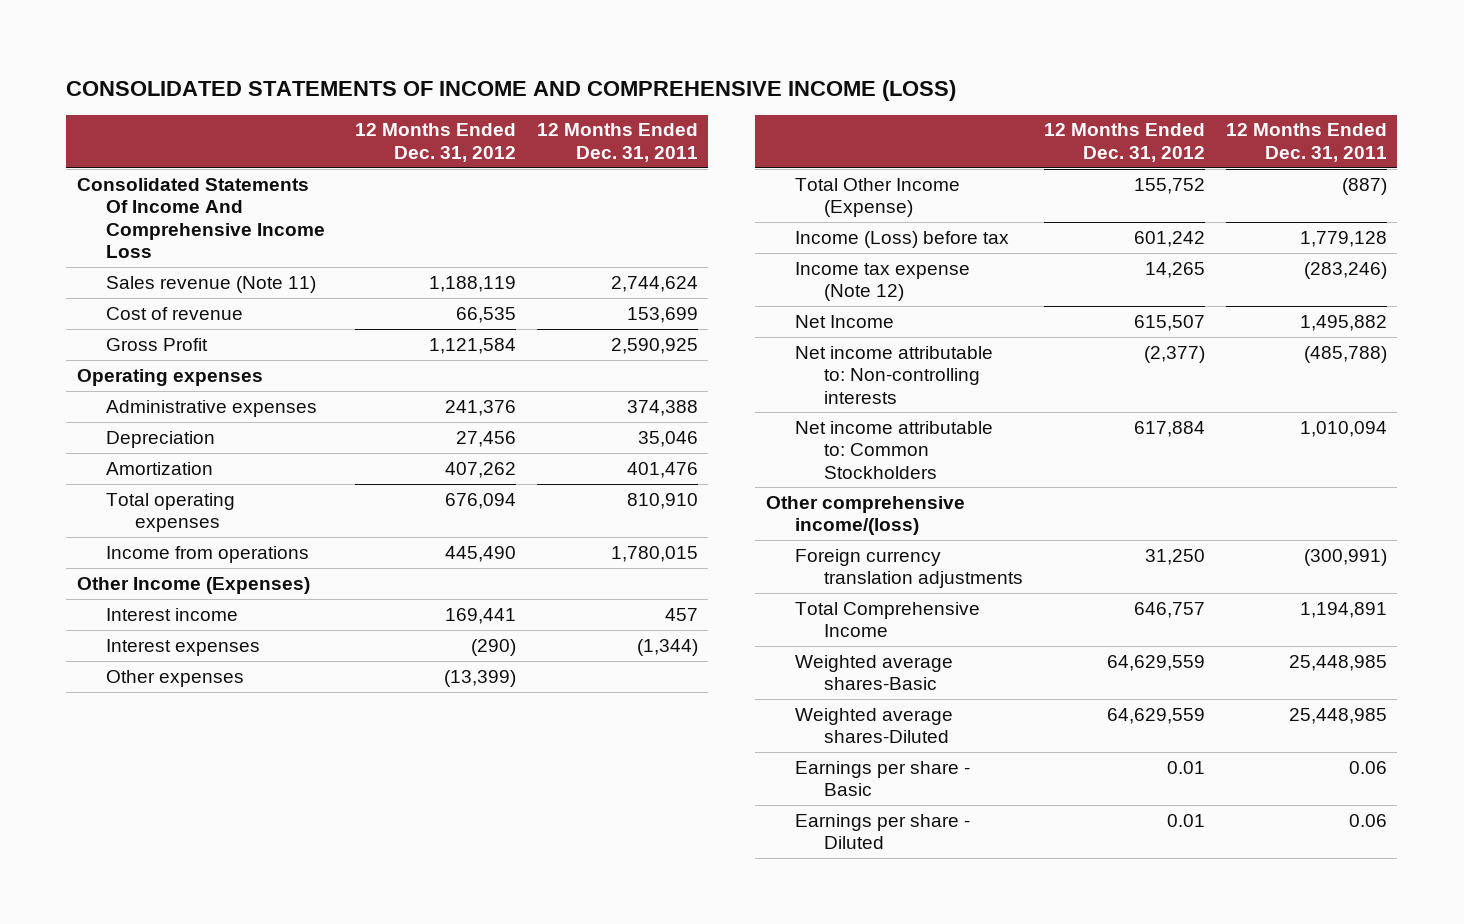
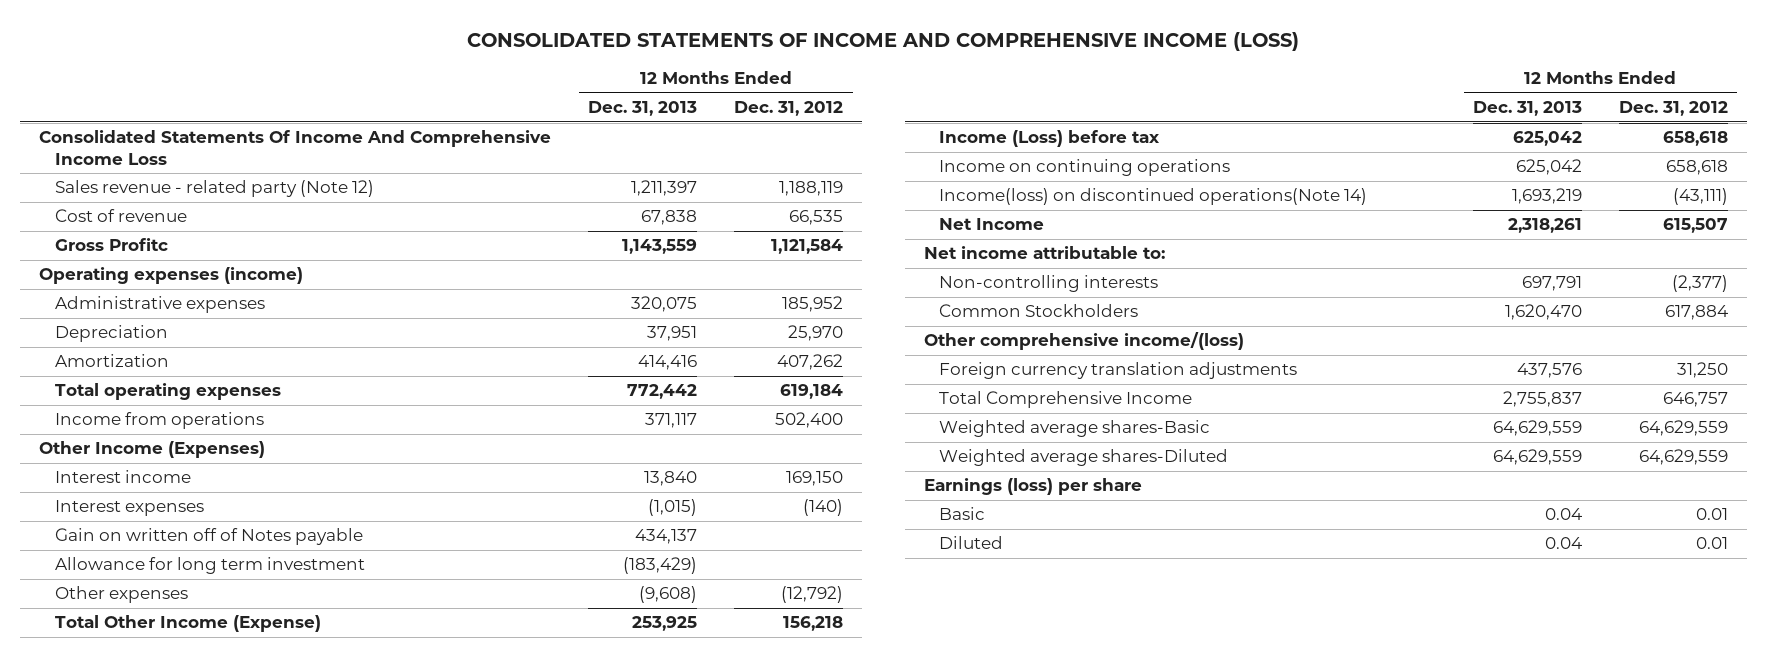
[536,123,698,162] 12 Months Ended Dec. 31, 2011 -> none
none -> [588,101,698,117] Dec. 31, 2013
[105,275,316,293] Sales revenue (Note 11) -> [54,180,374,198] Sales revenue - related party (Note 12)
[105,337,208,351] Gross Profit -> [54,238,168,252] Gross Profitc
[76,368,263,386] Operating expenses -> [38,267,303,285] Operating expenses (income)
[444,399,516,416] 241,376 -> [782,296,844,313] 185,952
[455,430,516,447] 27,456 -> [788,325,844,342] 25,970
[444,492,516,509] 676,094 -> [780,384,844,400] 619,184
[444,545,516,562] 445,490 -> [775,412,844,429] 502,400
[795,261,971,302] Income tax expense (Note 12) -> none
[444,607,516,624] 169,441 -> [786,471,844,487] 169,150
[470,638,516,656] (290) -> [803,499,844,517] (140)
none -> [54,528,363,546] Gain on written off of Notes payable
none -> [54,557,365,575] Allowance for long term investment
[443,669,516,687] (13,399) -> [781,586,844,604] (12,792)
[1134,177,1206,194] 155,752 -> [783,616,844,632] 156,218
[1134,230,1206,247] 601,242 -> [1663,131,1729,147] 658,618
none -> [939,159,1231,177] Income on continuing operations
none -> [939,188,1368,206] Income(loss) on discontinued operations(Note 14)
none -> [923,246,1165,260] Net income attributable to:
[795,345,994,404] Net income attributable to: Non-controlling interests -> [939,275,1159,293] Non-controlling interests
[795,420,994,479] Net income attributable to: Common Stockholders -> [939,304,1139,318] Common Stockholders
none -> [923,478,1142,496] Earnings (loss) per share
[795,760,971,797] Earnings per share - Basic -> [939,507,986,521] Basic
[795,813,971,850] Earnings per share - Diluted -> [939,536,1004,550] Diluted

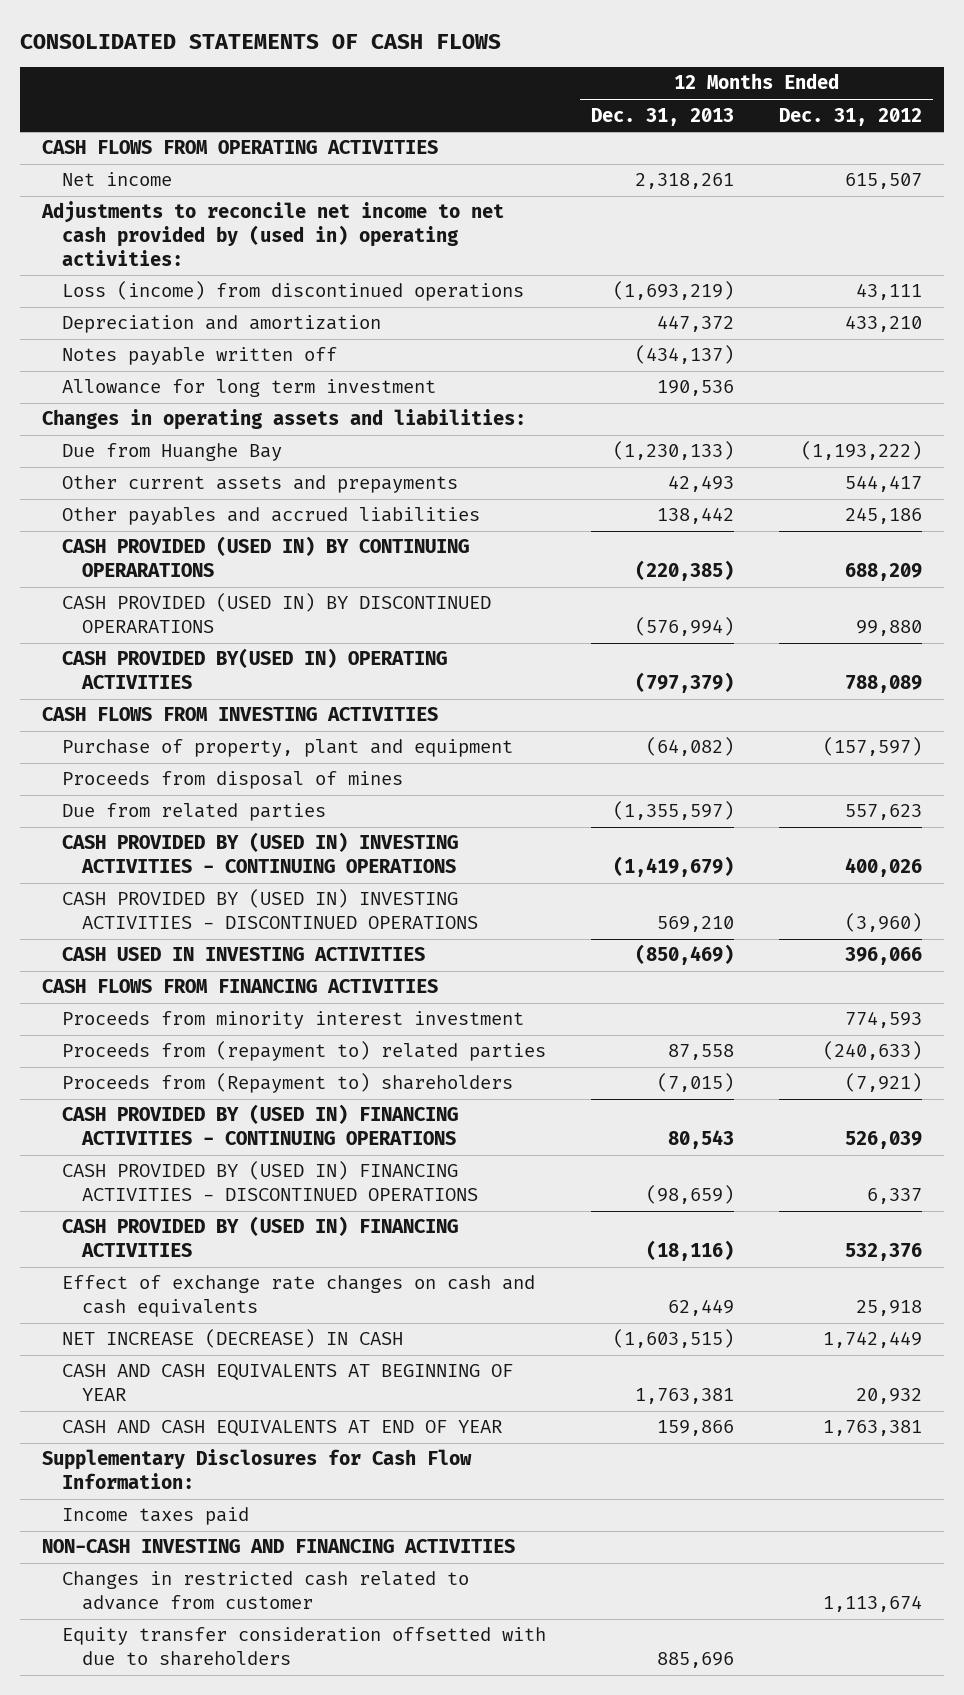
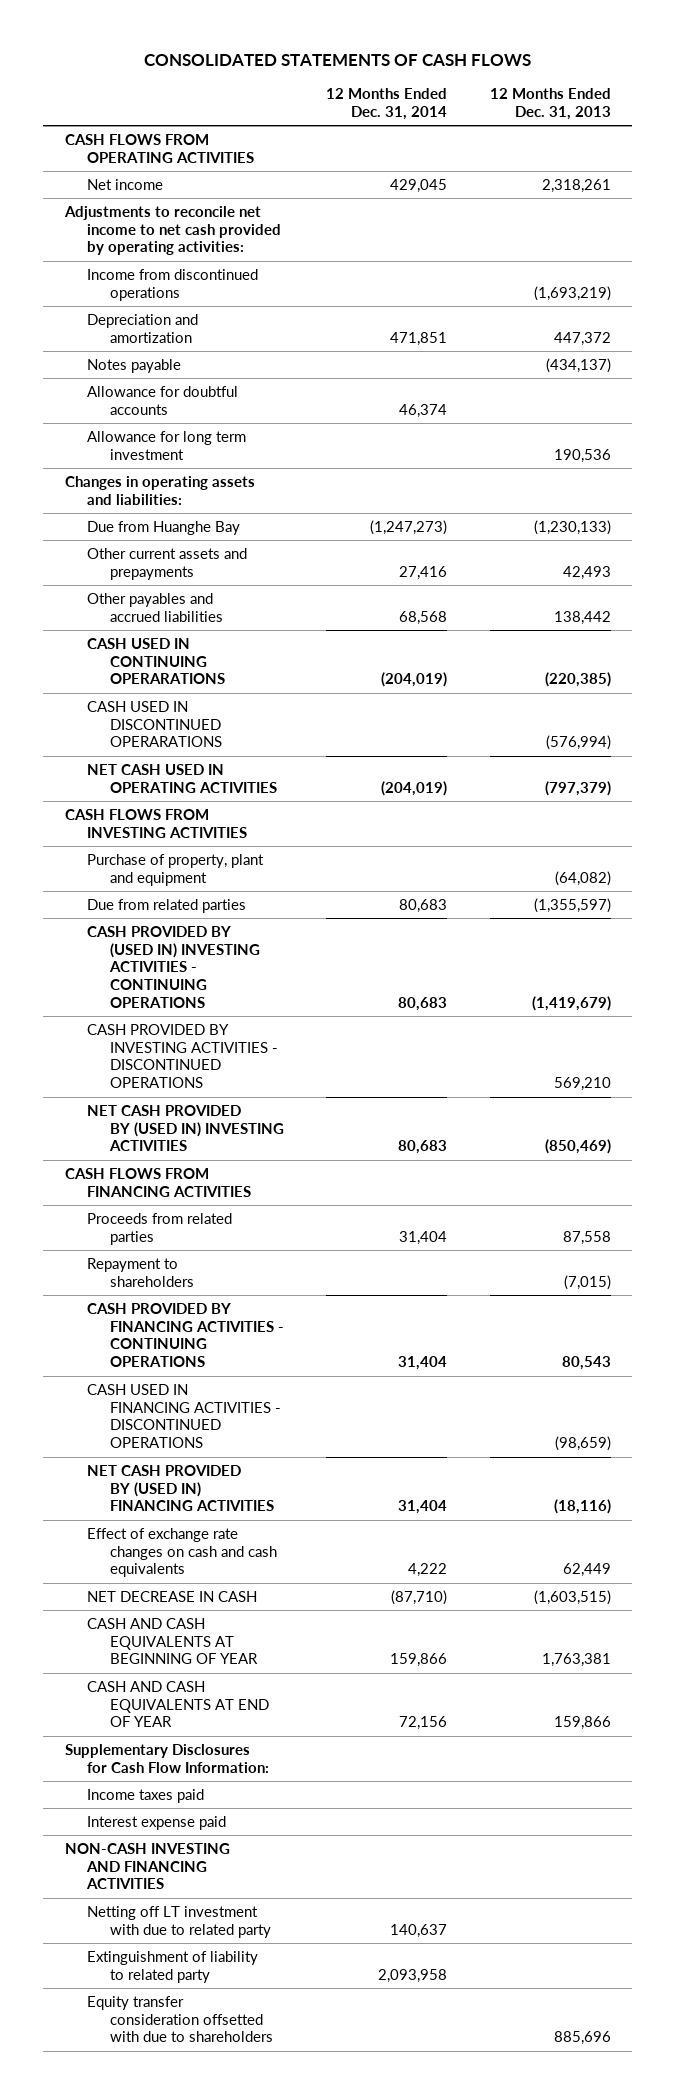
[778,107,922,126] Dec. 31, 2012 -> none
none -> [326,88,448,120] 12 Months Ended Dec. 31, 2014
[41,201,505,266] Adjustments to reconcile net income to net cash provided by (used in) operating activities: -> [63,205,282,256] Adjustments to reconcile net income to net cash provided by operating activities:
[62,281,525,302] Loss (income) from discontinued operations -> [87,268,259,301] Income from discontinued operations
[62,347,338,366] Notes payable written off -> [87,358,182,373] Notes payable
none -> [87,385,239,415] Allowance for doubtful accounts
[62,536,470,578] CASH PROVIDED (USED IN) BY CONTINUING OPERARATIONS -> [87,637,225,685] CASH USED IN CONTINUING OPERARATIONS
[62,593,492,634] CASH PROVIDED (USED IN) BY DISCONTINUED OPERARATIONS -> [87,700,222,748] CASH USED IN DISCONTINUED OPERARATIONS
[62,648,448,690] CASH PROVIDED BY(USED IN) OPERATING ACTIVITIES -> [87,763,277,793] NET CASH USED IN OPERATING ACTIVITIES
[62,771,404,790] Proceeds from disposal of mines -> none
[62,889,479,930] CASH PROVIDED BY (USED IN) INVESTING ACTIVITIES - DISCONTINUED OPERATIONS -> [87,1023,278,1089] CASH PROVIDED BY INVESTING ACTIVITIES - DISCONTINUED OPERATIONS
[62,947,426,962] CASH USED IN INVESTING ACTIVITIES -> [87,1104,284,1152] NET CASH PROVIDED BY (USED IN) INVESTING ACTIVITIES
[62,1011,525,1030] Proceeds from minority interest investment -> none
[62,1041,547,1062] Proceeds from (repayment to) related parties -> [87,1212,233,1245] Proceeds from related parties
[62,1073,514,1094] Proceeds from (Repayment to) shareholders -> [87,1257,194,1287] Repayment to shareholders
[62,1104,459,1146] CASH PROVIDED BY (USED IN) FINANCING ACTIVITIES - CONTINUING OPERATIONS -> [87,1302,284,1368] CASH PROVIDED BY FINANCING ACTIVITIES - CONTINUING OPERATIONS
[62,1161,479,1202] CASH PROVIDED BY (USED IN) FINANCING ACTIVITIES - DISCONTINUED OPERATIONS -> [87,1383,281,1449] CASH USED IN FINANCING ACTIVITIES - DISCONTINUED OPERATIONS
[62,1216,459,1258] CASH PROVIDED BY (USED IN) FINANCING ACTIVITIES -> [87,1464,274,1512] NET CASH PROVIDED BY (USED IN) FINANCING ACTIVITIES
[62,1329,404,1349] NET INCREASE (DECREASE) IN CASH -> [87,1590,258,1602] NET DECREASE IN CASH
none -> [87,1815,227,1830] Interest expense paid
[62,1571,470,1611] Changes in restricted cash related to advance from customer -> none
none -> [87,1905,271,1938] Netting off LT investment with due to related party
none -> [87,1950,259,1983] Extinguishment of liability to related party

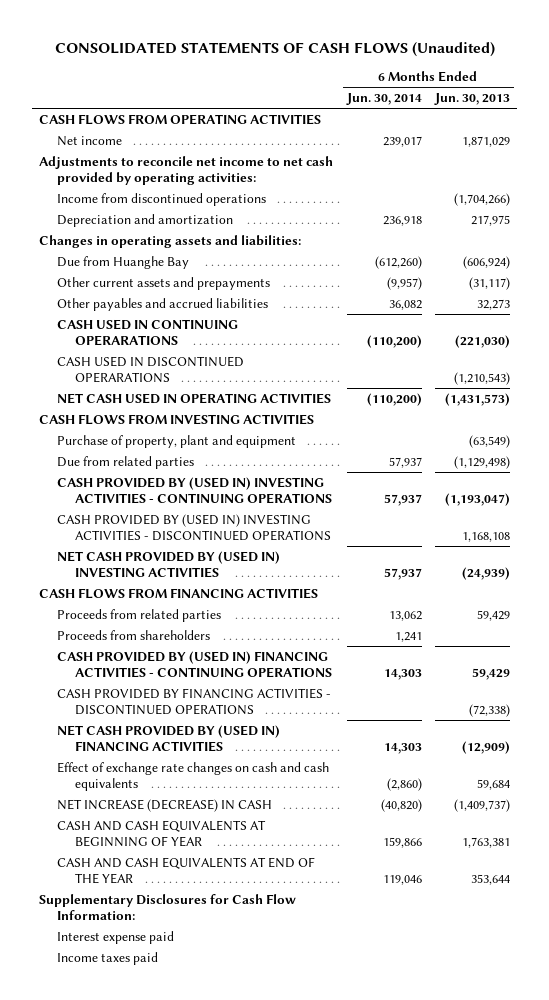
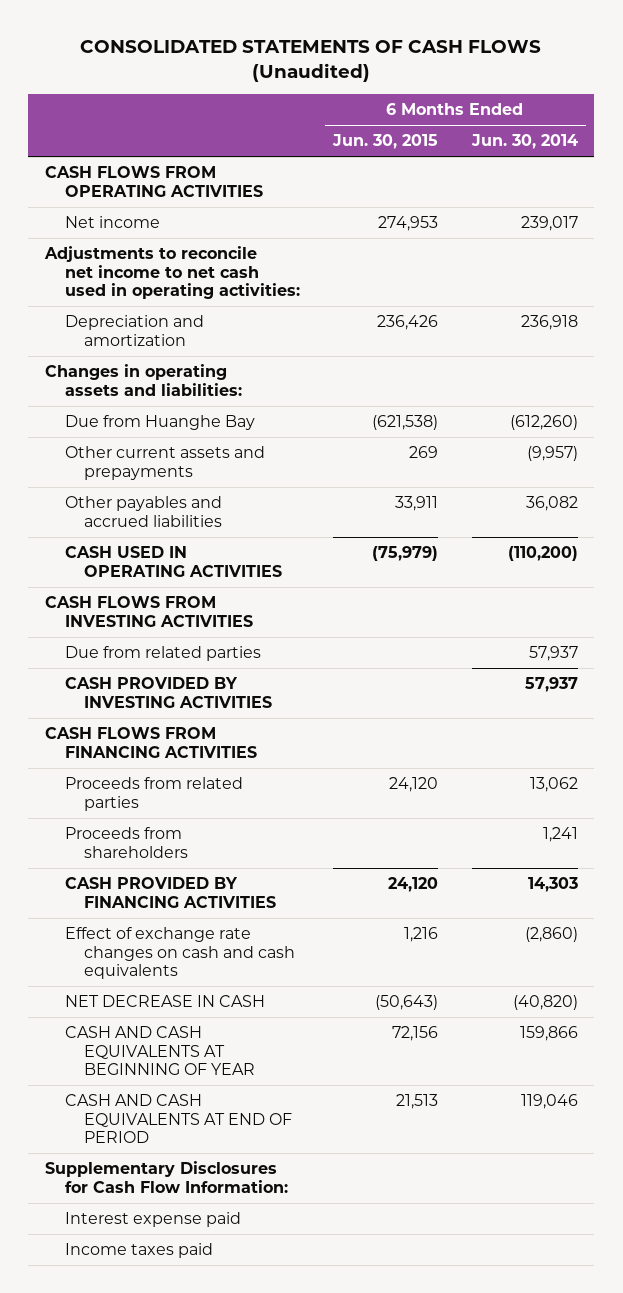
[434,93,511,106] Jun. 30, 2013 -> none
none -> [332,134,439,150] Jun. 30, 2015
[56,192,266,206] Income from discontinued operations -> none
[38,155,333,185] Adjustments to reconcile net income to net cash provided by operating activities: -> [44,246,300,300] Adjustments to reconcile net income to net cash used in operating activities:
[56,318,238,346] CASH USED IN CONTINUING OPERARATIONS -> none
[56,355,244,383] CASH USED IN DISCONTINUED OPERARATIONS -> none
[56,392,331,404] NET CASH USED IN OPERATING ACTIVITIES -> [64,546,283,577] CASH USED IN OPERATING ACTIVITIES
[56,434,296,448] Purchase of property, plant and equipment -> none
[56,476,332,504] CASH PROVIDED BY (USED IN) INVESTING ACTIVITIES - CONTINUING OPERATIONS -> none
[56,513,331,541] CASH PROVIDED BY (USED IN) INVESTING ACTIVITIES - DISCONTINUED OPERATIONS -> none
[56,550,280,578] NET CASH PROVIDED BY (USED IN) INVESTING ACTIVITIES -> [64,677,273,708] CASH PROVIDED BY INVESTING ACTIVITIES
[56,650,332,678] CASH PROVIDED BY (USED IN) FINANCING ACTIVITIES - CONTINUING OPERATIONS -> none
[56,687,331,715] CASH PROVIDED BY FINANCING ACTIVITIES - DISCONTINUED OPERATIONS -> none
[56,724,280,752] NET CASH PROVIDED BY (USED IN) FINANCING ACTIVITIES -> [64,877,277,908] CASH PROVIDED BY FINANCING ACTIVITIES
[56,798,272,812] NET INCREASE (DECREASE) IN CASH -> [64,995,265,1008] NET DECREASE IN CASH
[56,856,315,884] CASH AND CASH EQUIVALENTS AT END OF THE YEAR -> [64,1094,293,1144] CASH AND CASH EQUIVALENTS AT END OF PERIOD

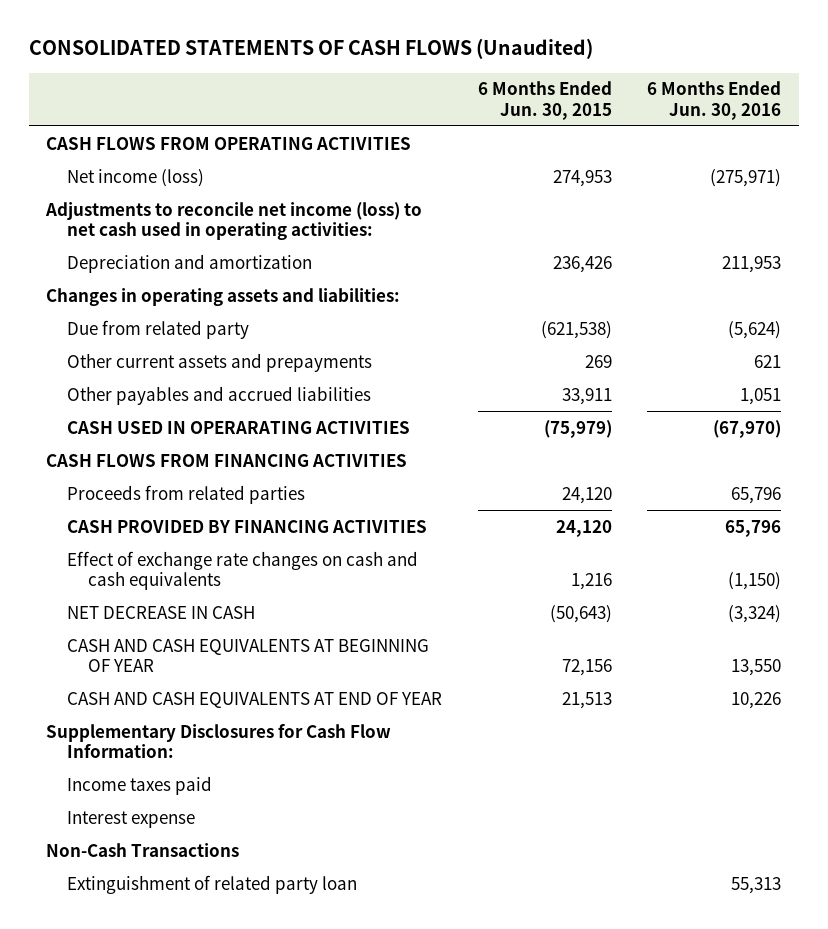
[470,134,578,150] Jun. 30, 2014 -> none
none -> [647,81,782,120] 6 Months Ended Jun. 30, 2016
[64,216,160,229] Net income -> [67,168,205,187] Net income (loss)
[44,246,300,300] Adjustments to reconcile net income to net cash used in operating activities: -> [45,201,423,240] Adjustments to reconcile net income (loss) to net cash used in operating activities:
[64,415,255,431] Due from Huanghe Bay -> [67,319,250,339] Due from related party
[45,596,253,627] CASH FLOWS FROM INVESTING ACTIVITIES -> none
[64,646,261,662] Due from related parties -> none
[64,677,273,708] CASH PROVIDED BY INVESTING ACTIVITIES -> none
[64,546,283,577] CASH USED IN OPERATING ACTIVITIES -> [67,420,411,434] CASH USED IN OPERARATING ACTIVITIES
[64,827,189,858] Proceeds from shareholders -> none
[64,1094,293,1144] CASH AND CASH EQUIVALENTS AT END OF PERIOD -> [67,691,443,708] CASH AND CASH EQUIVALENTS AT END OF YEAR
[64,1212,241,1228] Interest expense paid -> none
none -> [67,810,196,828] Interest expense
none -> [46,842,240,857] Non-Cash Transactions
none -> [67,874,358,894] Extinguishment of related party loan

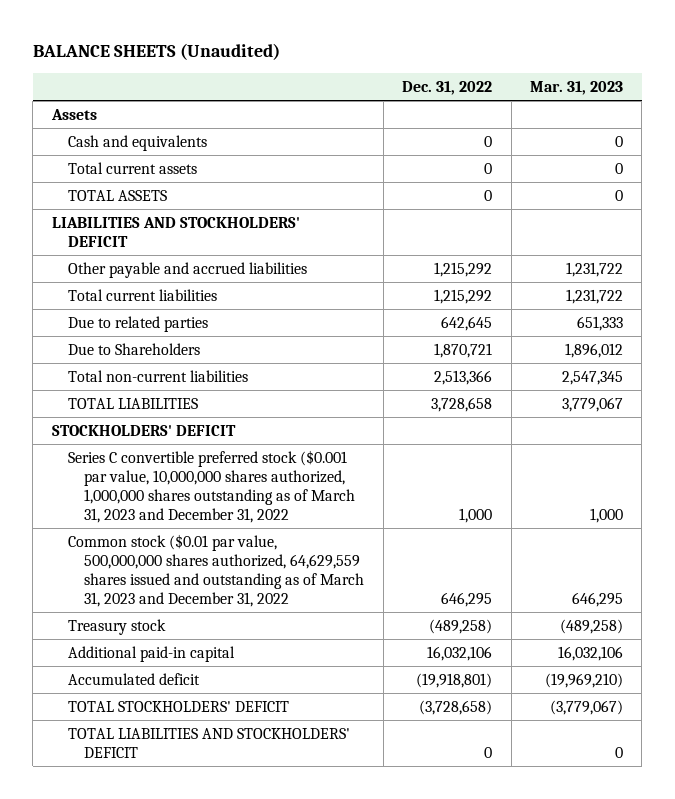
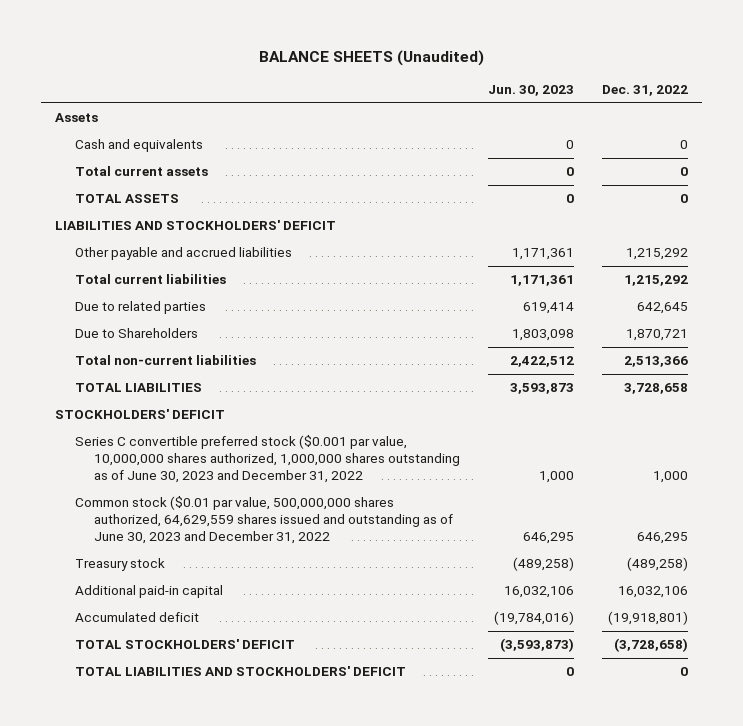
[529,80,623,95] Mar. 31, 2023 -> none
none -> [488,84,575,96] Jun. 30, 2023
[68,449,356,524] Series C convertible preferred stock ($0.001 par value, 10,000,000 shares authorized, 1,000,000 shares outstanding as of March 31, 2023 and December 31, 2022 -> [74,435,461,483] Series C convertible preferred stock ($0.001 par value, 10,000,000 shares authorized, 1,000,000 shares outstanding as of June 30, 2023 and December 31, 2022
[68,533,365,608] Common stock ($0.01 par value, 500,000,000 shares authorized, 64,629,559 shares issued and outstanding as of March 31, 2023 and December 31, 2022 -> [74,496,454,544] Common stock ($0.01 par value, 500,000,000 shares authorized, 64,629,559 shares issued and outstanding as of June 30, 2023 and December 31, 2022

